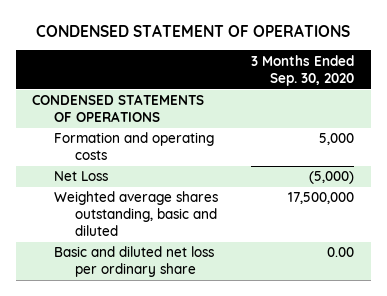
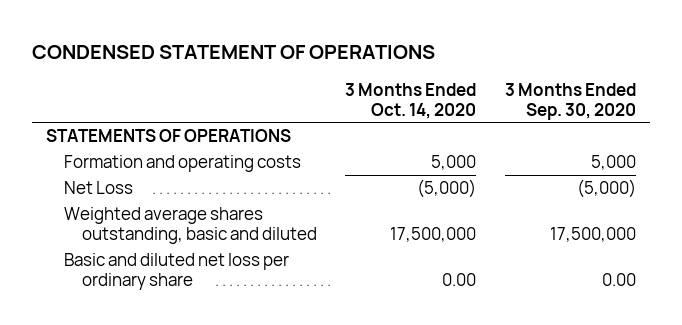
none -> [345,82,477,119] 3 Months Ended Oct. 14, 2020
[32,94,205,123] CONDENSED STATEMENTS OF OPERATIONS -> [46,129,292,143] STATEMENTS OF OPERATIONS

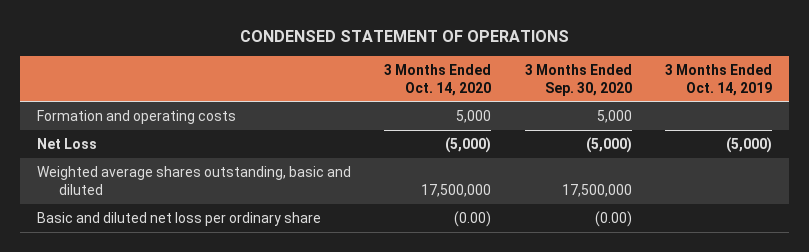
none -> [665,63,773,96] 3 Months Ended Oct. 14, 2019
[46,129,292,143] STATEMENTS OF OPERATIONS -> none
[442,273,477,287] 0.00 -> [454,210,492,227] (0.00)
[601,273,636,287] 0.00 -> [594,210,632,227] (0.00)

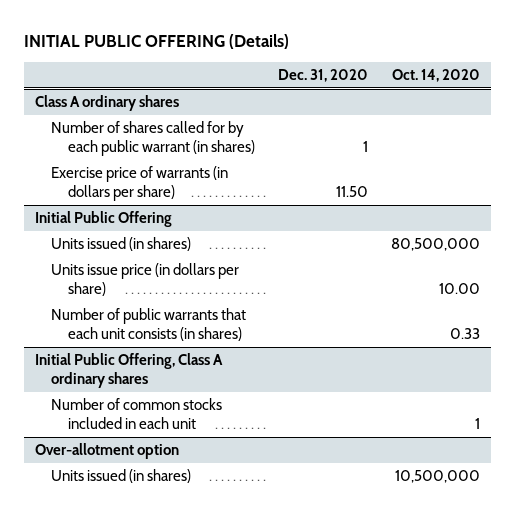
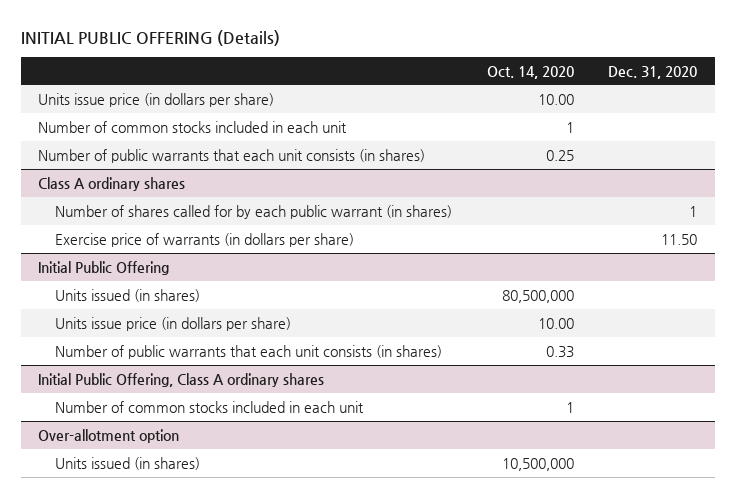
none -> [38,92,275,107] Units issue price (in dollars per share)
none -> [38,120,348,133] Number of common stocks included in each unit
none -> [38,148,426,163] Number of public warrants that each unit consists (in shares)

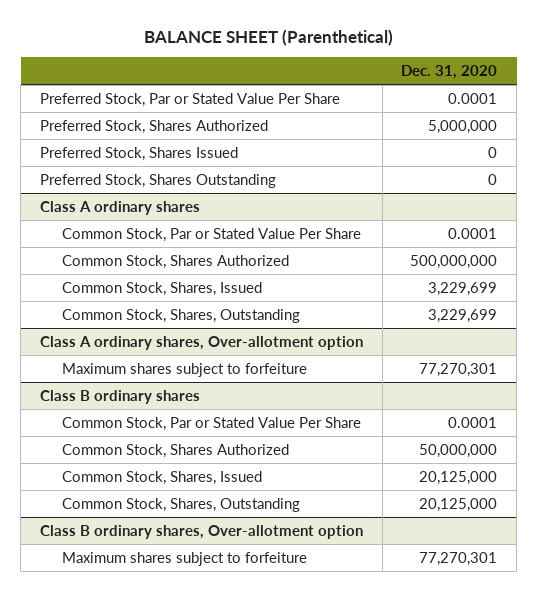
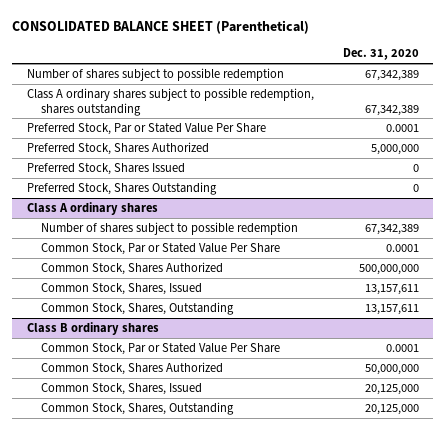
[143,28,393,46] BALANCE SHEET (Parenthetical) -> [11,20,309,35] CONSOLIDATED BALANCE SHEET (Parenthetical)
none -> [26,67,284,81] Number of shares subject to possible redemption
none -> [26,87,314,116] Class A ordinary shares subject to possible redemption, shares outstanding
none -> [40,221,298,235] Number of shares subject to possible redemption
[39,335,363,350] Class A ordinary shares, Over-allotment option -> none
[62,362,308,377] Maximum shares subject to forfeiture -> none
[428,281,498,296] 3,229,699 -> [364,283,419,295] 13,157,611
[428,308,498,323] 3,229,699 -> [364,303,419,315] 13,157,611
[39,524,363,539] Class B ordinary shares, Over-allotment option -> none
[62,551,308,566] Maximum shares subject to forfeiture -> none

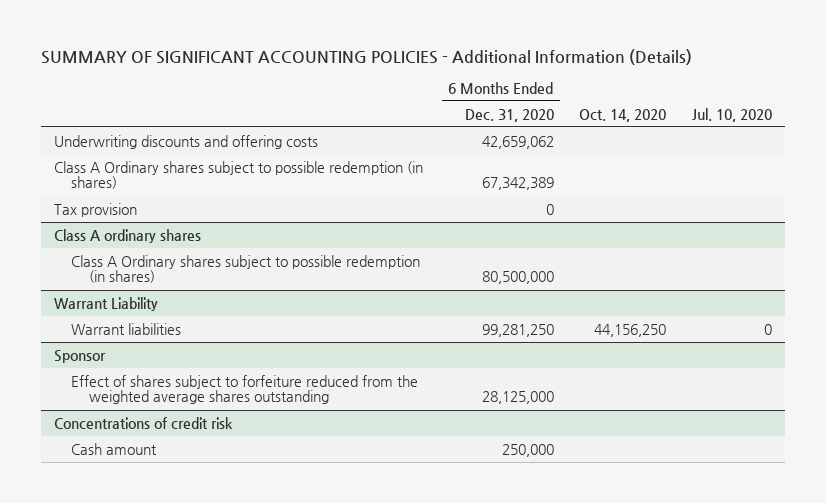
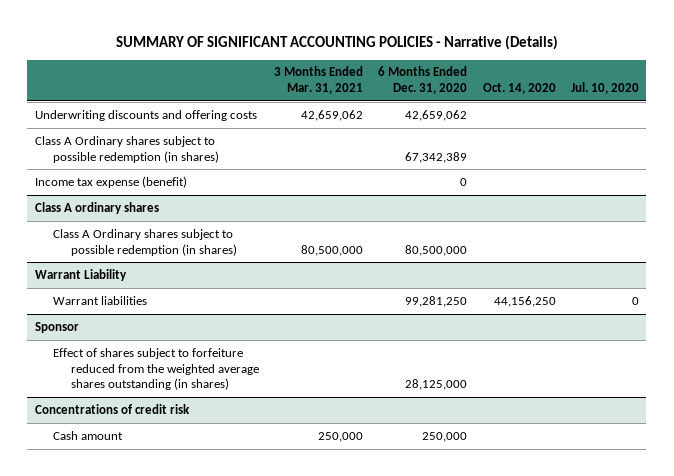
[40,48,692,65] SUMMARY OF SIGNIFICANT ACCOUNTING POLICIES - Additional Information (Details) -> [115,34,558,50] SUMMARY OF SIGNIFICANT ACCOUNTING POLICIES - Narrative (Details)
none -> [274,66,364,95] 3 Months Ended Mar. 31, 2021
[53,202,137,217] Tax provision -> [34,175,187,188] Income tax expense (benefit)
[71,374,419,405] Effect of shares subject to forfeiture reduced from the weighted average shares outstanding -> [52,347,259,391] Effect of shares subject to forfeiture reduced from the weighted average shares outstanding (in shares)

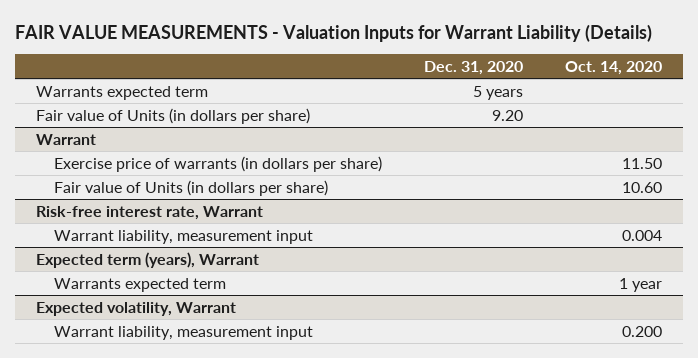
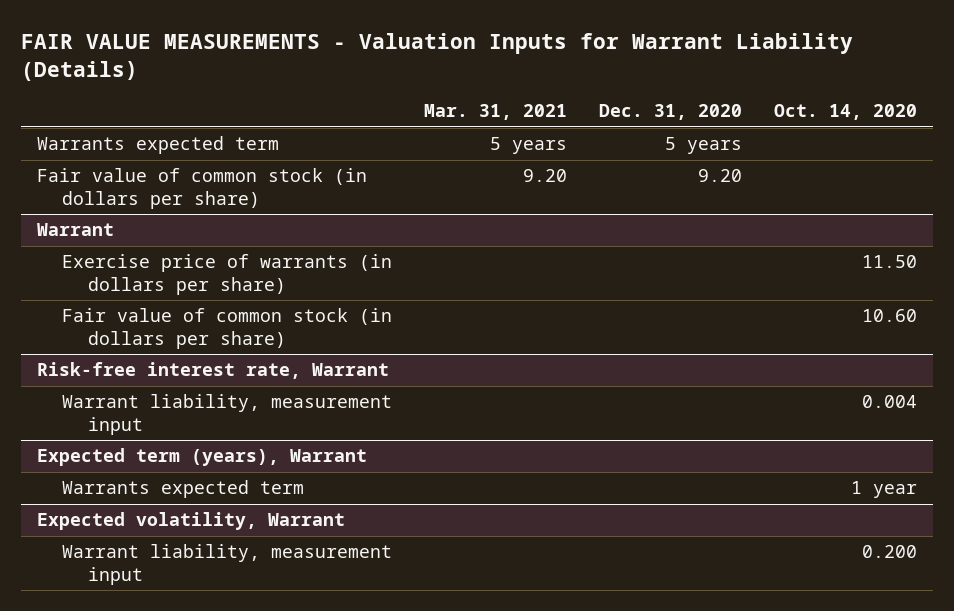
none -> [424,104,568,121] Mar. 31, 2021
[35,107,310,124] Fair value of Units (in dollars per share) -> [36,168,367,209] Fair value of common stock (in dollars per share)
[53,179,328,196] Fair value of Units (in dollars per share) -> [62,308,393,349] Fair value of common stock (in dollars per share)

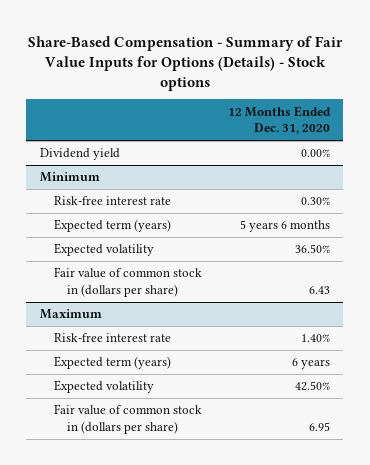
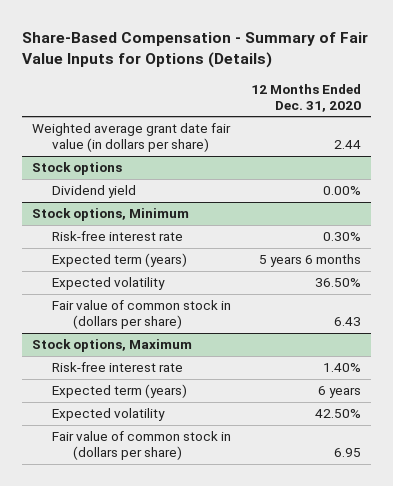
[27,35,343,91] Share-Based Compensation - Summary of Fair Value Inputs for Options (Details) - Stock options -> [22,32,369,69] Share-Based Compensation - Summary of Fair Value Inputs for Options (Details)
none -> [31,123,231,153] Weighted average grant date fair value (in dollars per share)
none -> [31,162,122,176] Stock options
[39,172,100,183] Minimum -> none
none -> [31,208,189,222] Stock options, Minimum
[39,309,102,320] Maximum -> none
none -> [31,339,192,353] Stock options, Maximum

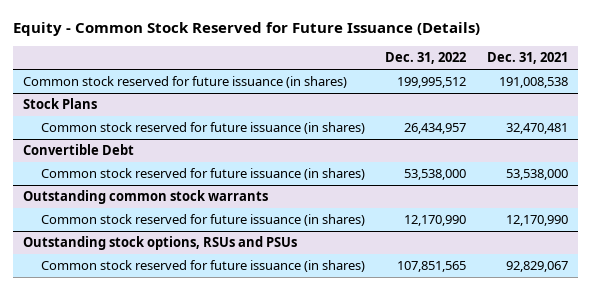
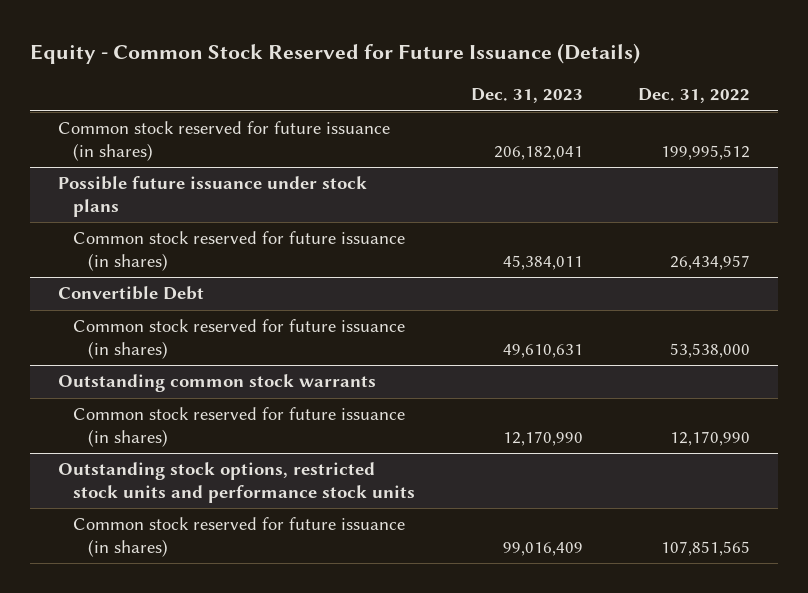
[486,52,568,65] Dec. 31, 2021 -> none
none -> [470,88,583,104] Dec. 31, 2023
[22,98,97,110] Stock Plans -> [58,176,368,217] Possible future issuance under stock plans
[22,236,297,251] Outstanding stock options, RSUs and PSUs -> [58,462,416,503] Outstanding stock options, restricted stock units and performance stock units

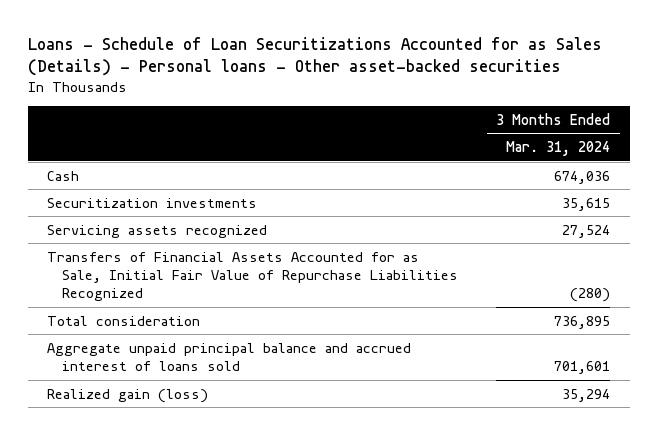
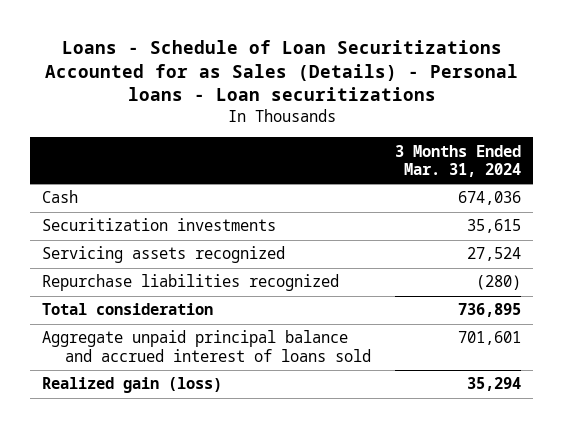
[27,37,602,77] Loans - Schedule of Loan Securitizations Accounted for as Sales (Details) - Personal loans - Other asset-backed securities -> [44,39,518,102] Loans - Schedule of Loan Securitizations Accounted for as Sales (Details) - Personal loans - Loan securitizations
[47,251,458,302] Transfers of Financial Assets Accounted for as Sale, Initial Fair Value of Repurchase Liabilities Recognized -> [42,274,340,292] Repurchase liabilities recognized

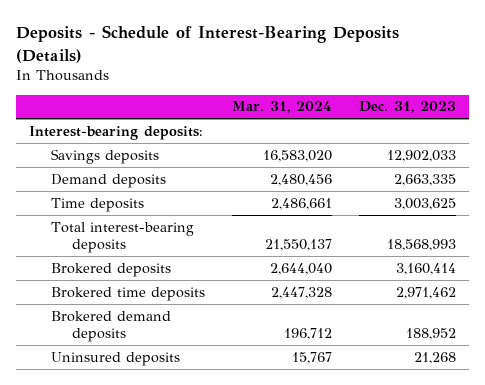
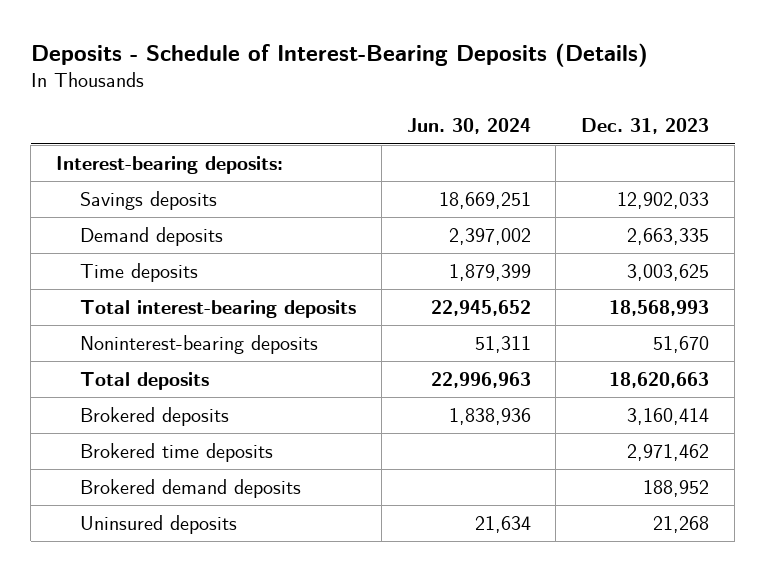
[231,101,332,114] Mar. 31, 2024 -> none
none -> [406,118,531,135] Jun. 30, 2024
none -> [80,335,319,355] Noninterest-bearing deposits
none -> [80,372,210,391] Total deposits

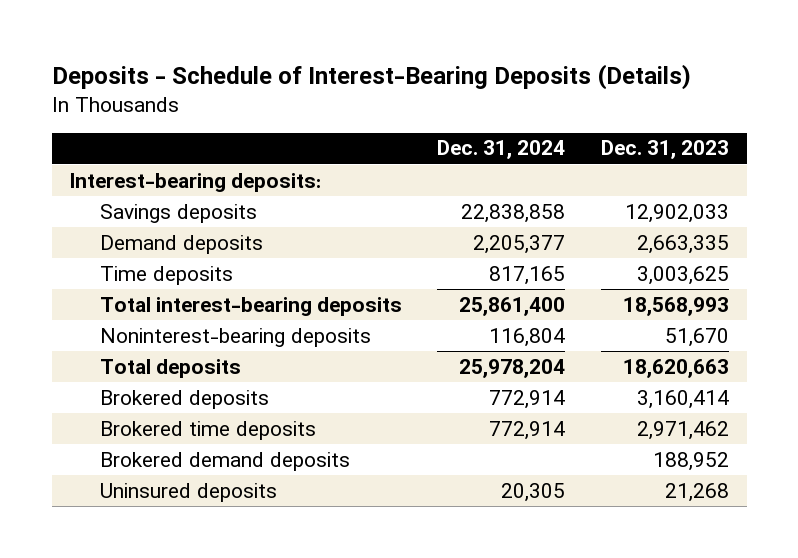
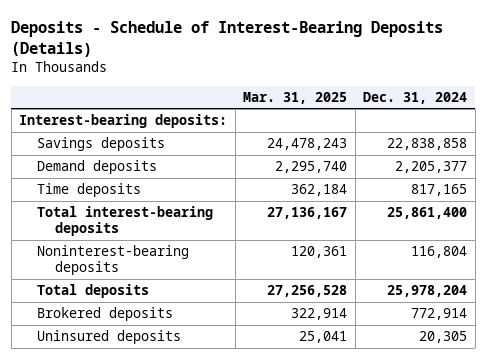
[600,140,729,160] Dec. 31, 2023 -> none
none -> [243,91,348,104] Mar. 31, 2025
[100,420,317,440] Brokered time deposits -> none
[100,451,351,471] Brokered demand deposits -> none

